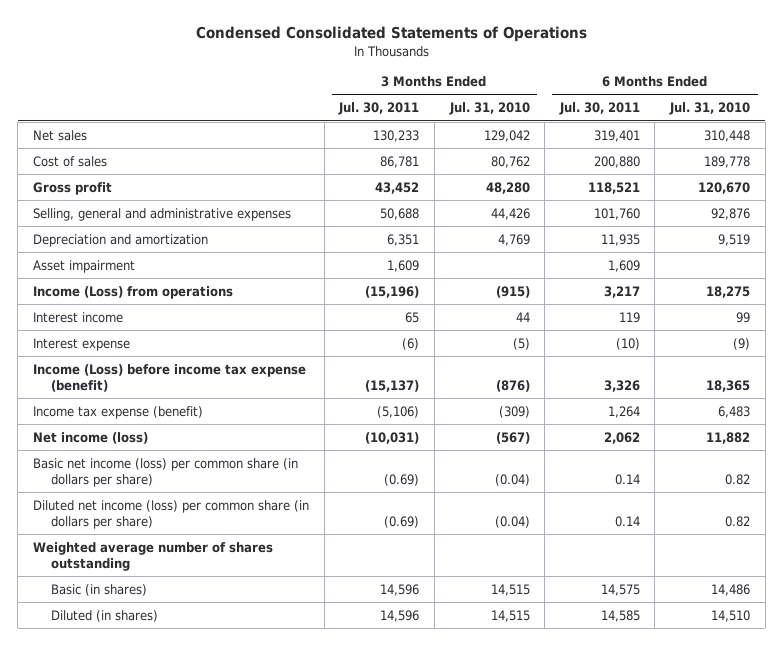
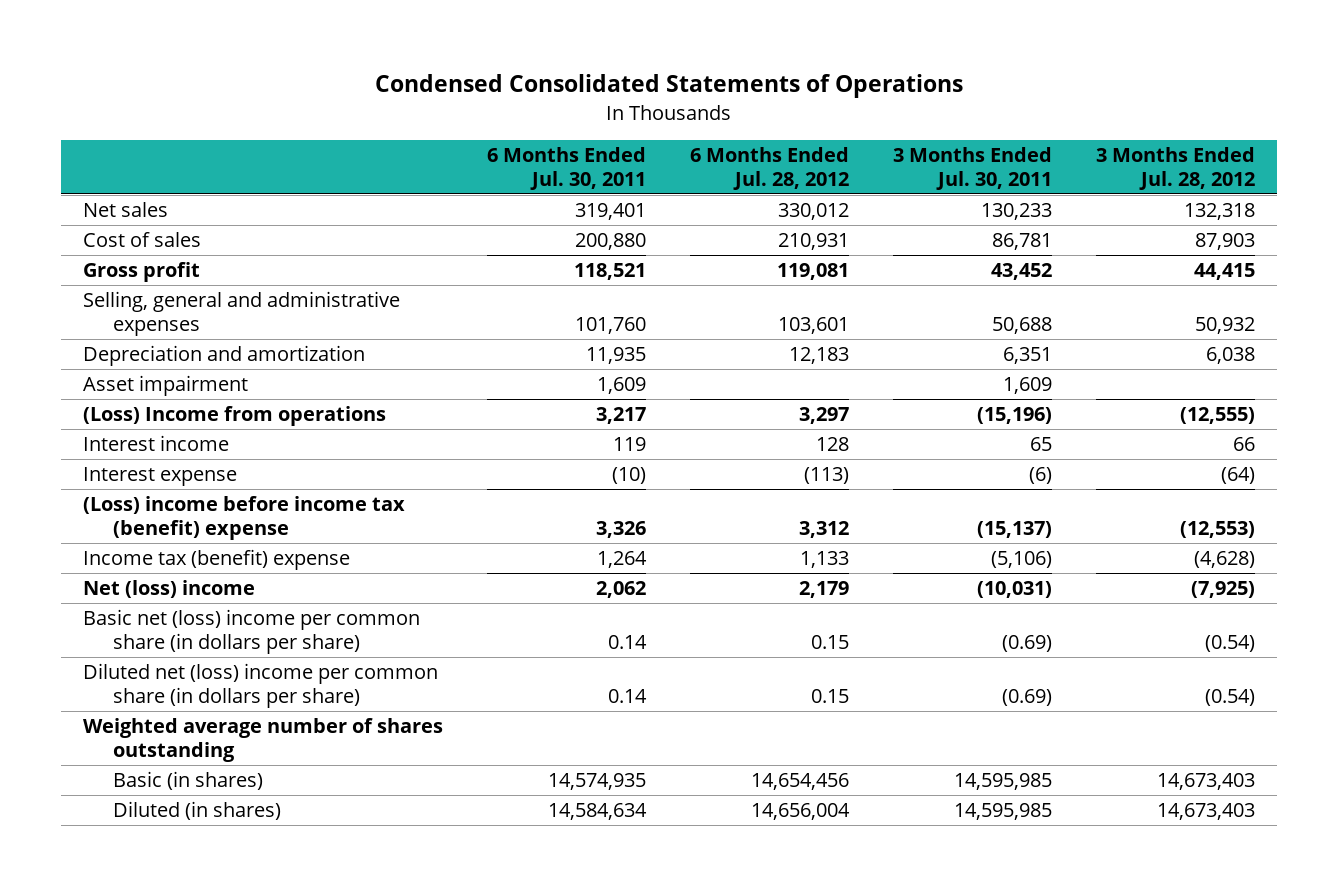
[448,102,530,116] Jul. 31, 2010 -> none
[669,102,751,116] Jul. 31, 2010 -> none
none -> [690,146,850,191] 6 Months Ended Jul. 28, 2012
none -> [1096,146,1256,191] 3 Months Ended Jul. 28, 2012
[33,285,234,299] Income (Loss) from operations -> [83,406,387,427] (Loss) Income from operations
[33,363,307,392] Income (Loss) before income tax expense (benefit) -> [83,496,406,541] (Loss) income before income tax (benefit) expense
[33,405,204,419] Income tax expense (benefit) -> [83,549,351,571] Income tax (benefit) expense
[33,431,149,444] Net income (loss) -> [83,580,256,599] Net (loss) income
[33,457,299,487] Basic net income (loss) per common share (in dollars per share) -> [83,609,421,655] Basic net (loss) income per common share (in dollars per share)
[33,499,310,529] Diluted net income (loss) per common share (in dollars per share) -> [83,663,439,709] Diluted net (loss) income per common share (in dollars per share)
[380,583,420,596] 14,596 -> [954,773,1053,791] 14,595,985
[600,583,640,596] 14,575 -> [548,773,647,791] 14,574,935
[380,609,420,622] 14,596 -> [954,803,1053,821] 14,595,985
[600,609,640,622] 14,585 -> [548,803,648,821] 14,584,634

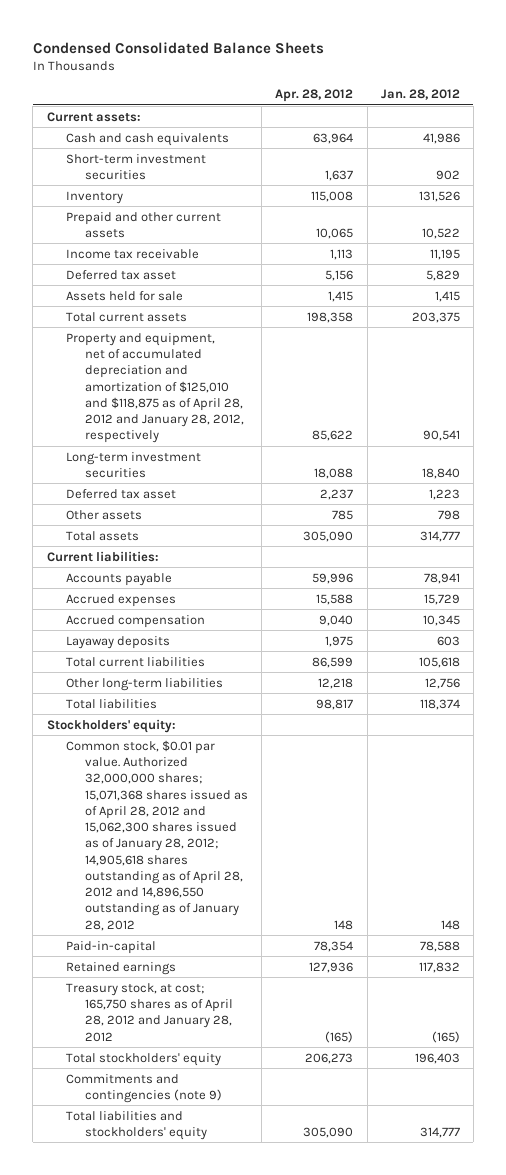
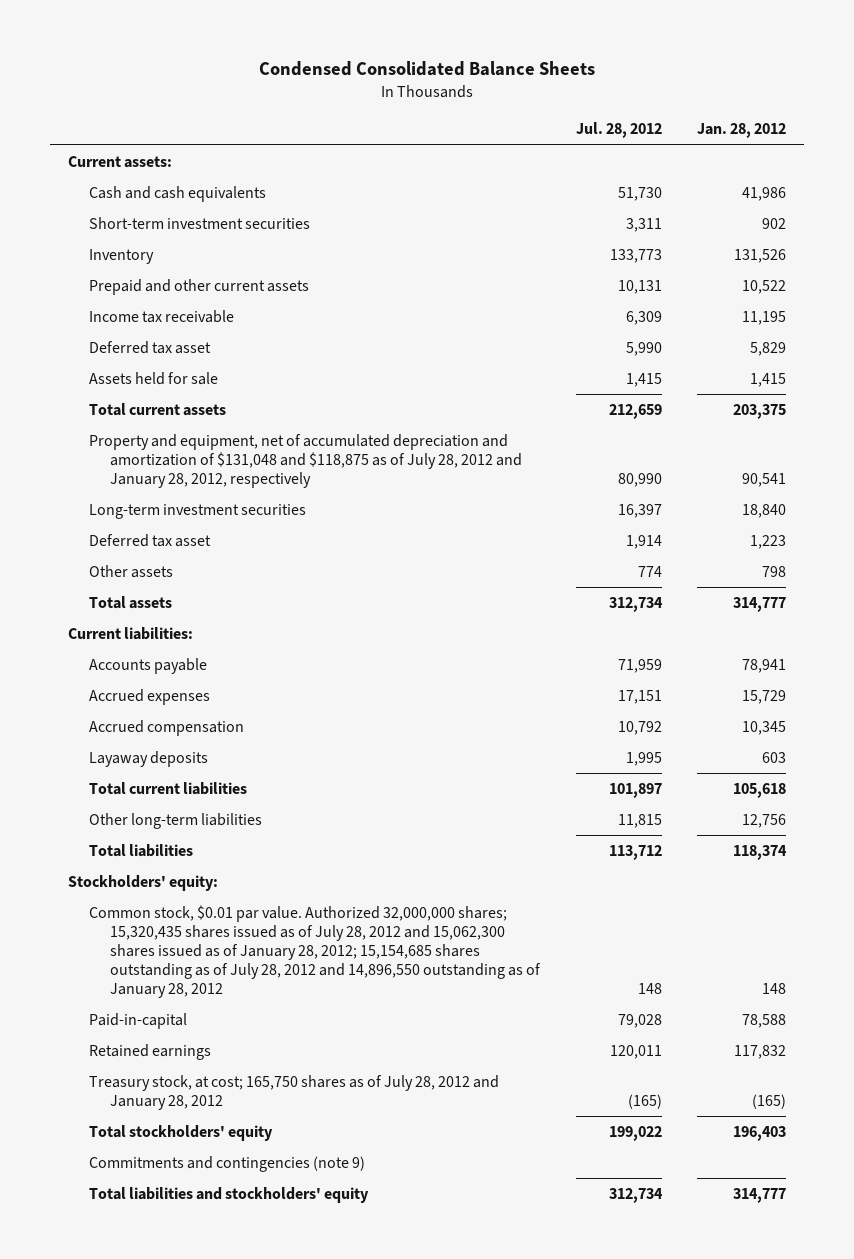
[275,89,354,103] Apr. 28, 2012 -> none
none -> [575,122,662,139] Jul. 28, 2012
[65,332,245,444] Property and equipment, net of accumulated depreciation and amortization of $125,010 and $118,875 as of April 28, 2012 and January 28, 2012, respectively -> [88,434,523,488] Property and equipment, net of accumulated depreciation and amortization of $131,048 and $118,875 as of July 28, 2012 and January 28, 2012, respectively
[65,739,249,931] Common stock, $0.01 par value. Authorized 32,000,000 shares; 15,071,368 shares issued as of April 28, 2012 and 15,062,300 shares issued as of January 28, 2012; 14,905,618 shares outstanding as of April 28, 2012 and 14,896,550 outstanding as of January 28, 2012 -> [88,905,542,998] Common stock, $0.01 par value. Authorized 32,000,000 shares; 15,320,435 shares issued as of July 28, 2012 and 15,062,300 shares issued as of January 28, 2012; 15,154,685 shares outstanding as of July 28, 2012 and 14,896,550 outstanding as of January 28, 2012
[65,982,234,1042] Treasury stock, at cost; 165,750 shares as of April 28, 2012 and January 28, 2012 -> [88,1075,499,1110] Treasury stock, at cost; 165,750 shares as of July 28, 2012 and January 28, 2012

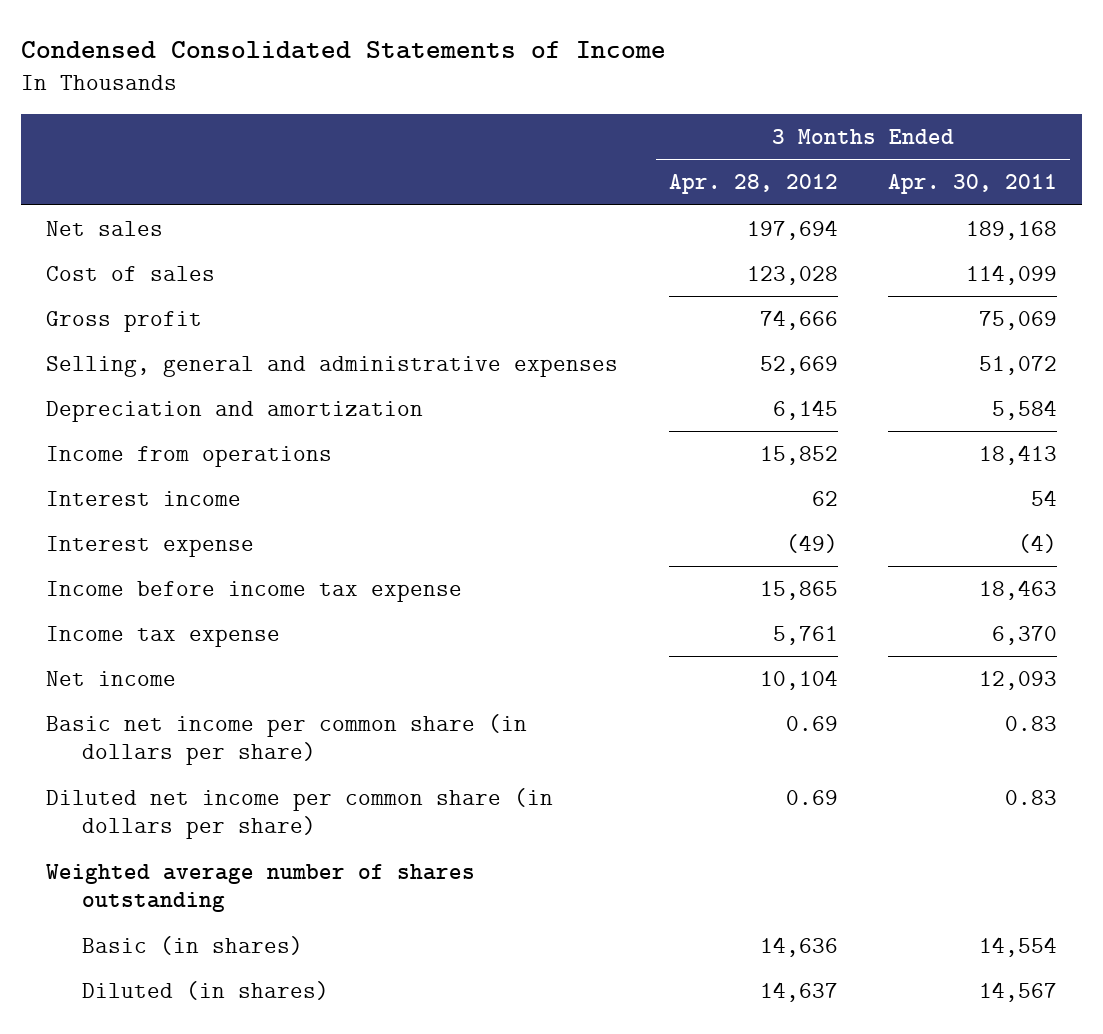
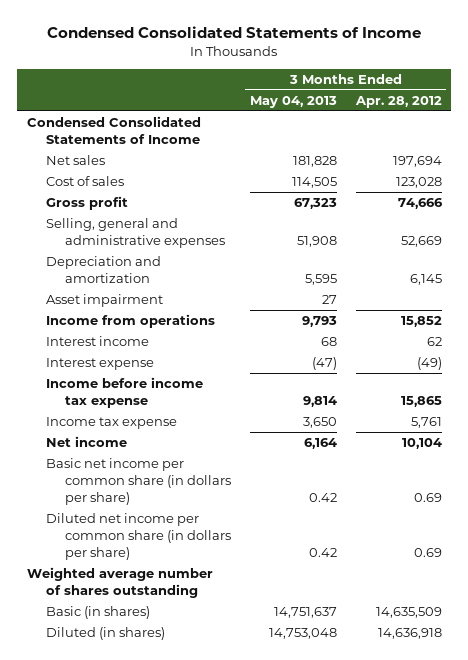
[888,174,1058,195] Apr. 30, 2011 -> none
none -> [249,95,337,108] May 04, 2013
none -> [26,116,201,144] Condensed Consolidated Statements of Income
none -> [45,294,163,308] Asset impairment
[759,936,838,957] 14,636 -> [375,607,442,619] 14,635,509
[759,981,838,1002] 14,637 -> [377,628,442,640] 14,636,918

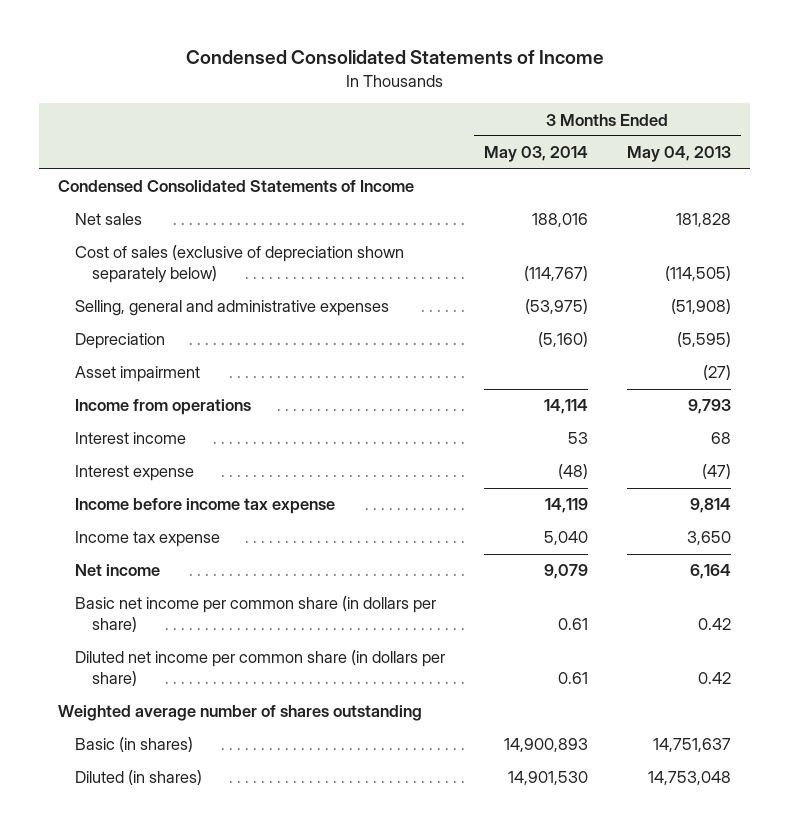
[354,95,442,108] Apr. 28, 2012 -> none
none -> [484,146,589,163] May 03, 2014
[45,196,128,211] Gross profit -> none
[45,176,124,187] Cost of sales -> [75,245,405,284] Cost of sales (exclusive of depreciation shown separately below)
[291,177,337,189] 114,505 -> [664,266,731,282] (114,505)
[296,235,337,247] 51,908 -> [670,299,731,315] (51,908)
[45,256,161,283] Depreciation and amortization -> [75,333,166,350] Depreciation
[304,273,337,285] 5,595 -> [676,332,731,348] (5,595)
[321,295,337,305] 27 -> [702,365,731,381] (27)

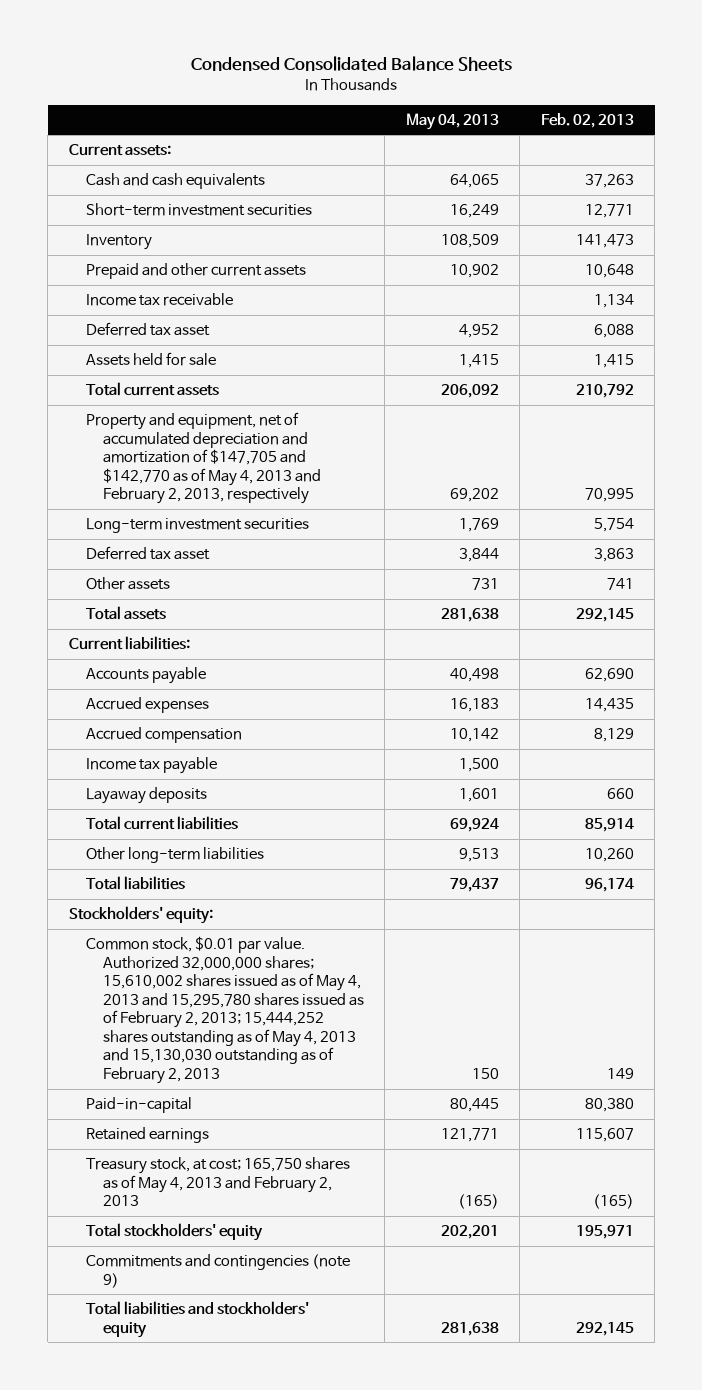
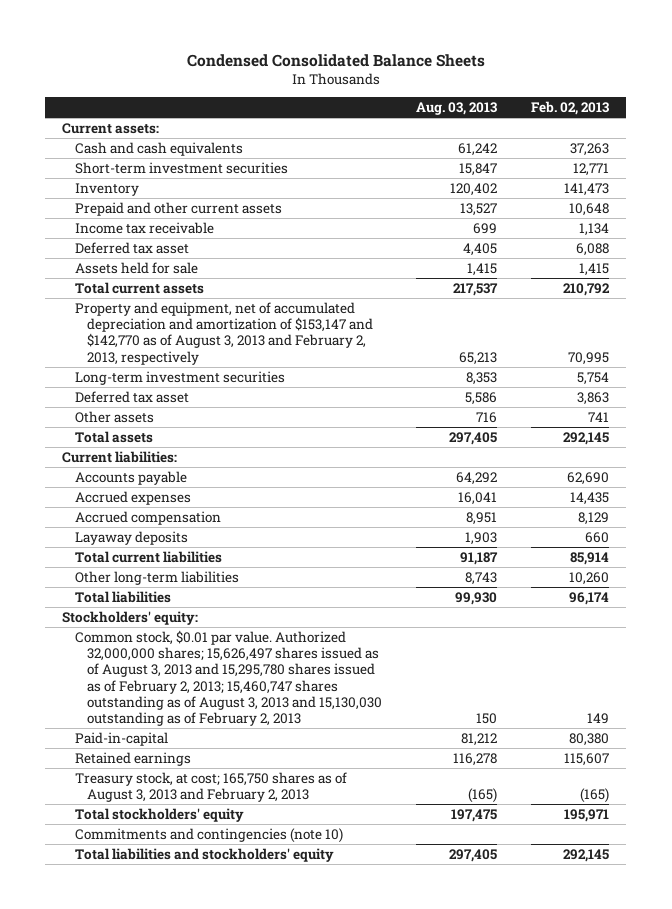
[405,112,499,130] May 04, 2013 -> none
none -> [416,102,498,116] Aug. 03, 2013
[85,412,321,505] Property and equipment, net of accumulated depreciation and amortization of $147,705 and $142,770 as of May 4, 2013 and February 2, 2013, respectively -> [74,301,374,365] Property and equipment, net of accumulated depreciation and amortization of $153,147 and $142,770 as of August 3, 2013 and February 2, 2013, respectively
[85,757,217,775] Income tax payable -> none
[85,936,364,1085] Common stock, $0.01 par value. Authorized 32,000,000 shares; 15,610,002 shares issued as of May 4, 2013 and 15,295,780 shares issued as of February 2, 2013; 15,444,252 shares outstanding as of May 4, 2013 and 15,130,030 outstanding as of February 2, 2013 -> [74,629,383,727] Common stock, $0.01 par value. Authorized 32,000,000 shares; 15,626,497 shares issued as of August 3, 2013 and 15,295,780 shares issued as of February 2, 2013; 15,460,747 shares outstanding as of August 3, 2013 and 15,130,030 outstanding as of February 2, 2013
[85,1157,350,1207] Treasury stock, at cost; 165,750 shares as of May 4, 2013 and February 2, 2013 -> [74,771,347,802] Treasury stock, at cost; 165,750 shares as of August 3, 2013 and February 2, 2013
[85,1254,350,1288] Commitments and contingencies (note 9) -> [74,827,343,843] Commitments and contingencies (note 10)

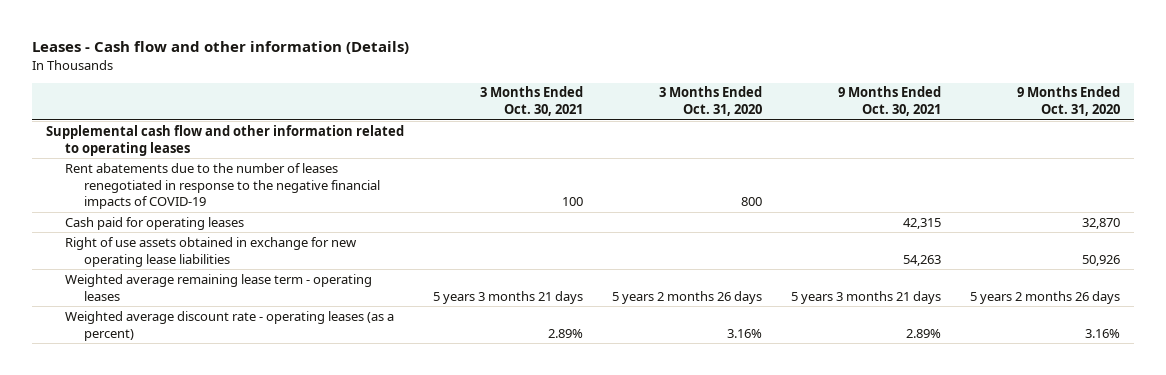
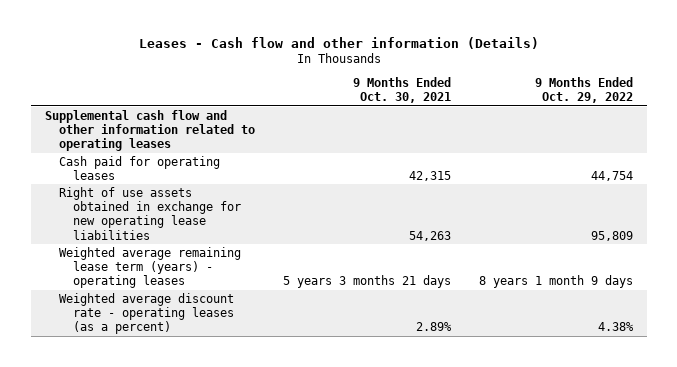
[479,86,583,117] 3 Months Ended Oct. 30, 2021 -> none
[658,86,762,117] 3 Months Ended Oct. 31, 2020 -> none
[1016,86,1120,117] 9 Months Ended Oct. 31, 2020 -> none
none -> [534,77,633,104] 9 Months Ended Oct. 29, 2022
[65,162,381,210] Rent abatements due to the number of leases renegotiated in response to the negative financial impacts of COVID-19 -> none
[65,273,373,301] Weighted average remaining lease term - operating leases -> [58,246,241,289] Weighted average remaining lease term (years) - operating leases

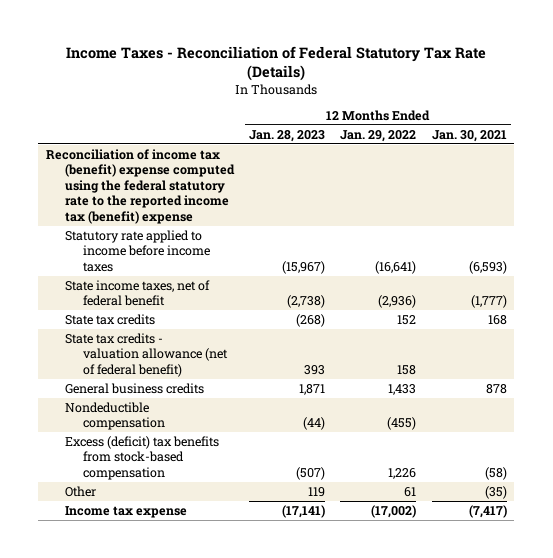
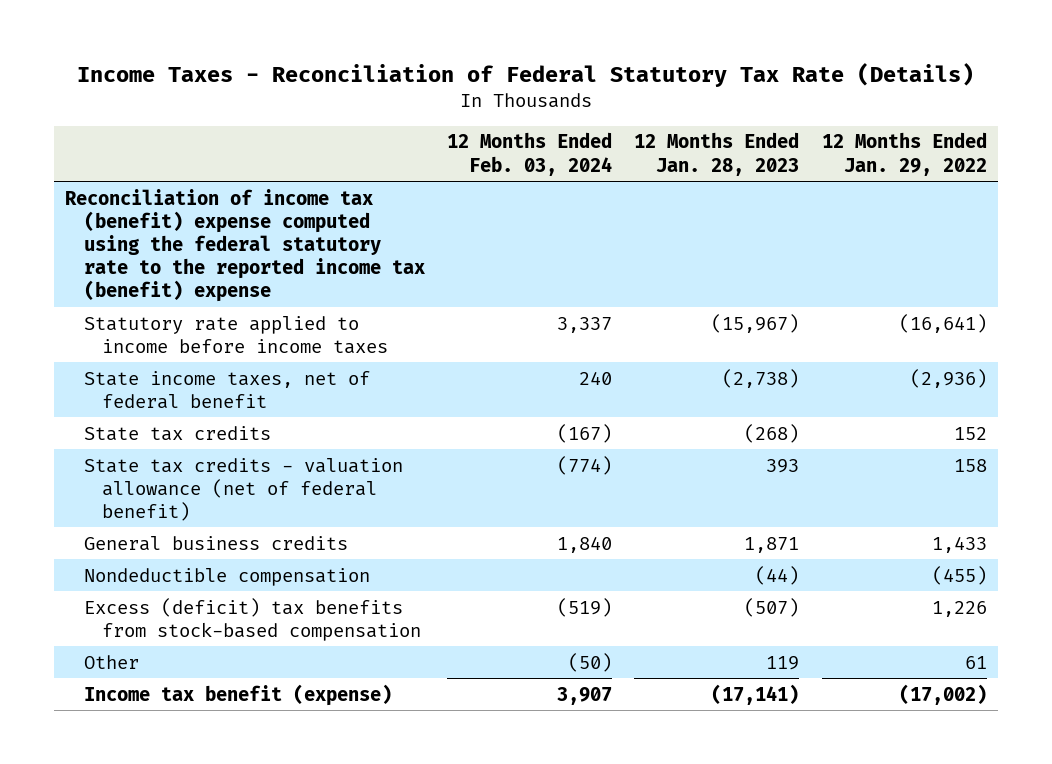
[431,129,507,142] Jan. 30, 2021 -> none
none -> [446,132,612,176] 12 Months Ended Feb. 03, 2024
[64,505,187,518] Income tax expense -> [83,683,392,706] Income tax benefit (expense)

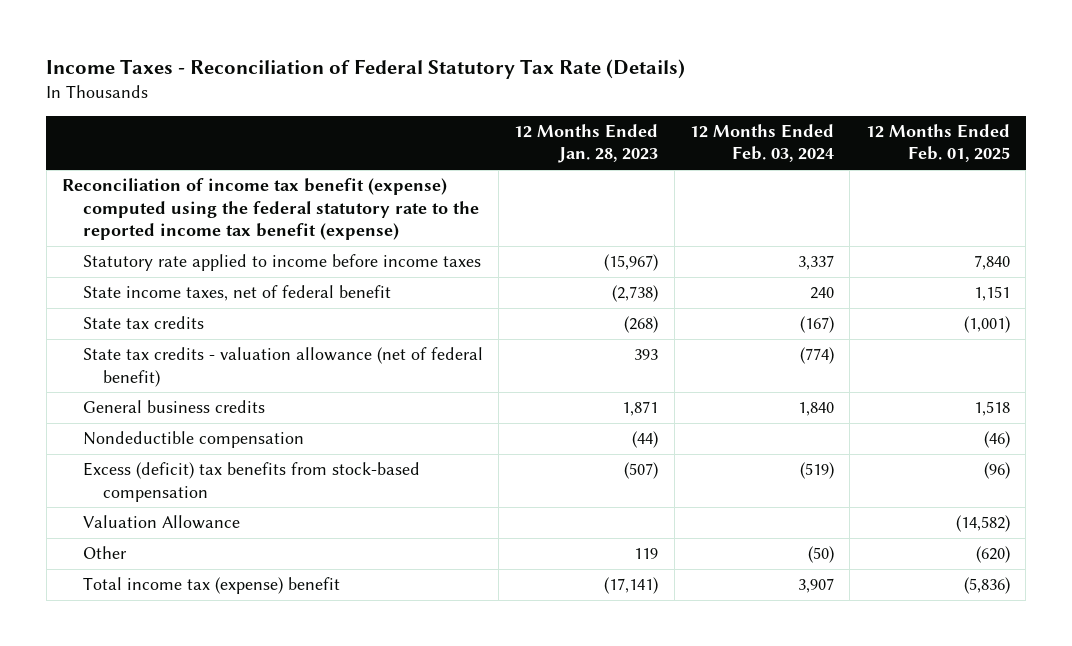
[821,132,987,176] 12 Months Ended Jan. 29, 2022 -> none
none -> [865,124,1010,163] 12 Months Ended Feb. 01, 2025
[64,188,425,303] Reconciliation of income tax (benefit) expense computed using the federal statutory rate to the reported income tax (benefit) expense -> [62,178,479,240] Reconciliation of income tax benefit (expense) computed using the federal statutory rate to the reported income tax benefit (expense)
none -> [82,515,240,530] Valuation Allowance
[83,683,392,706] Income tax benefit (expense) -> [82,577,340,595] Total income tax (expense) benefit

